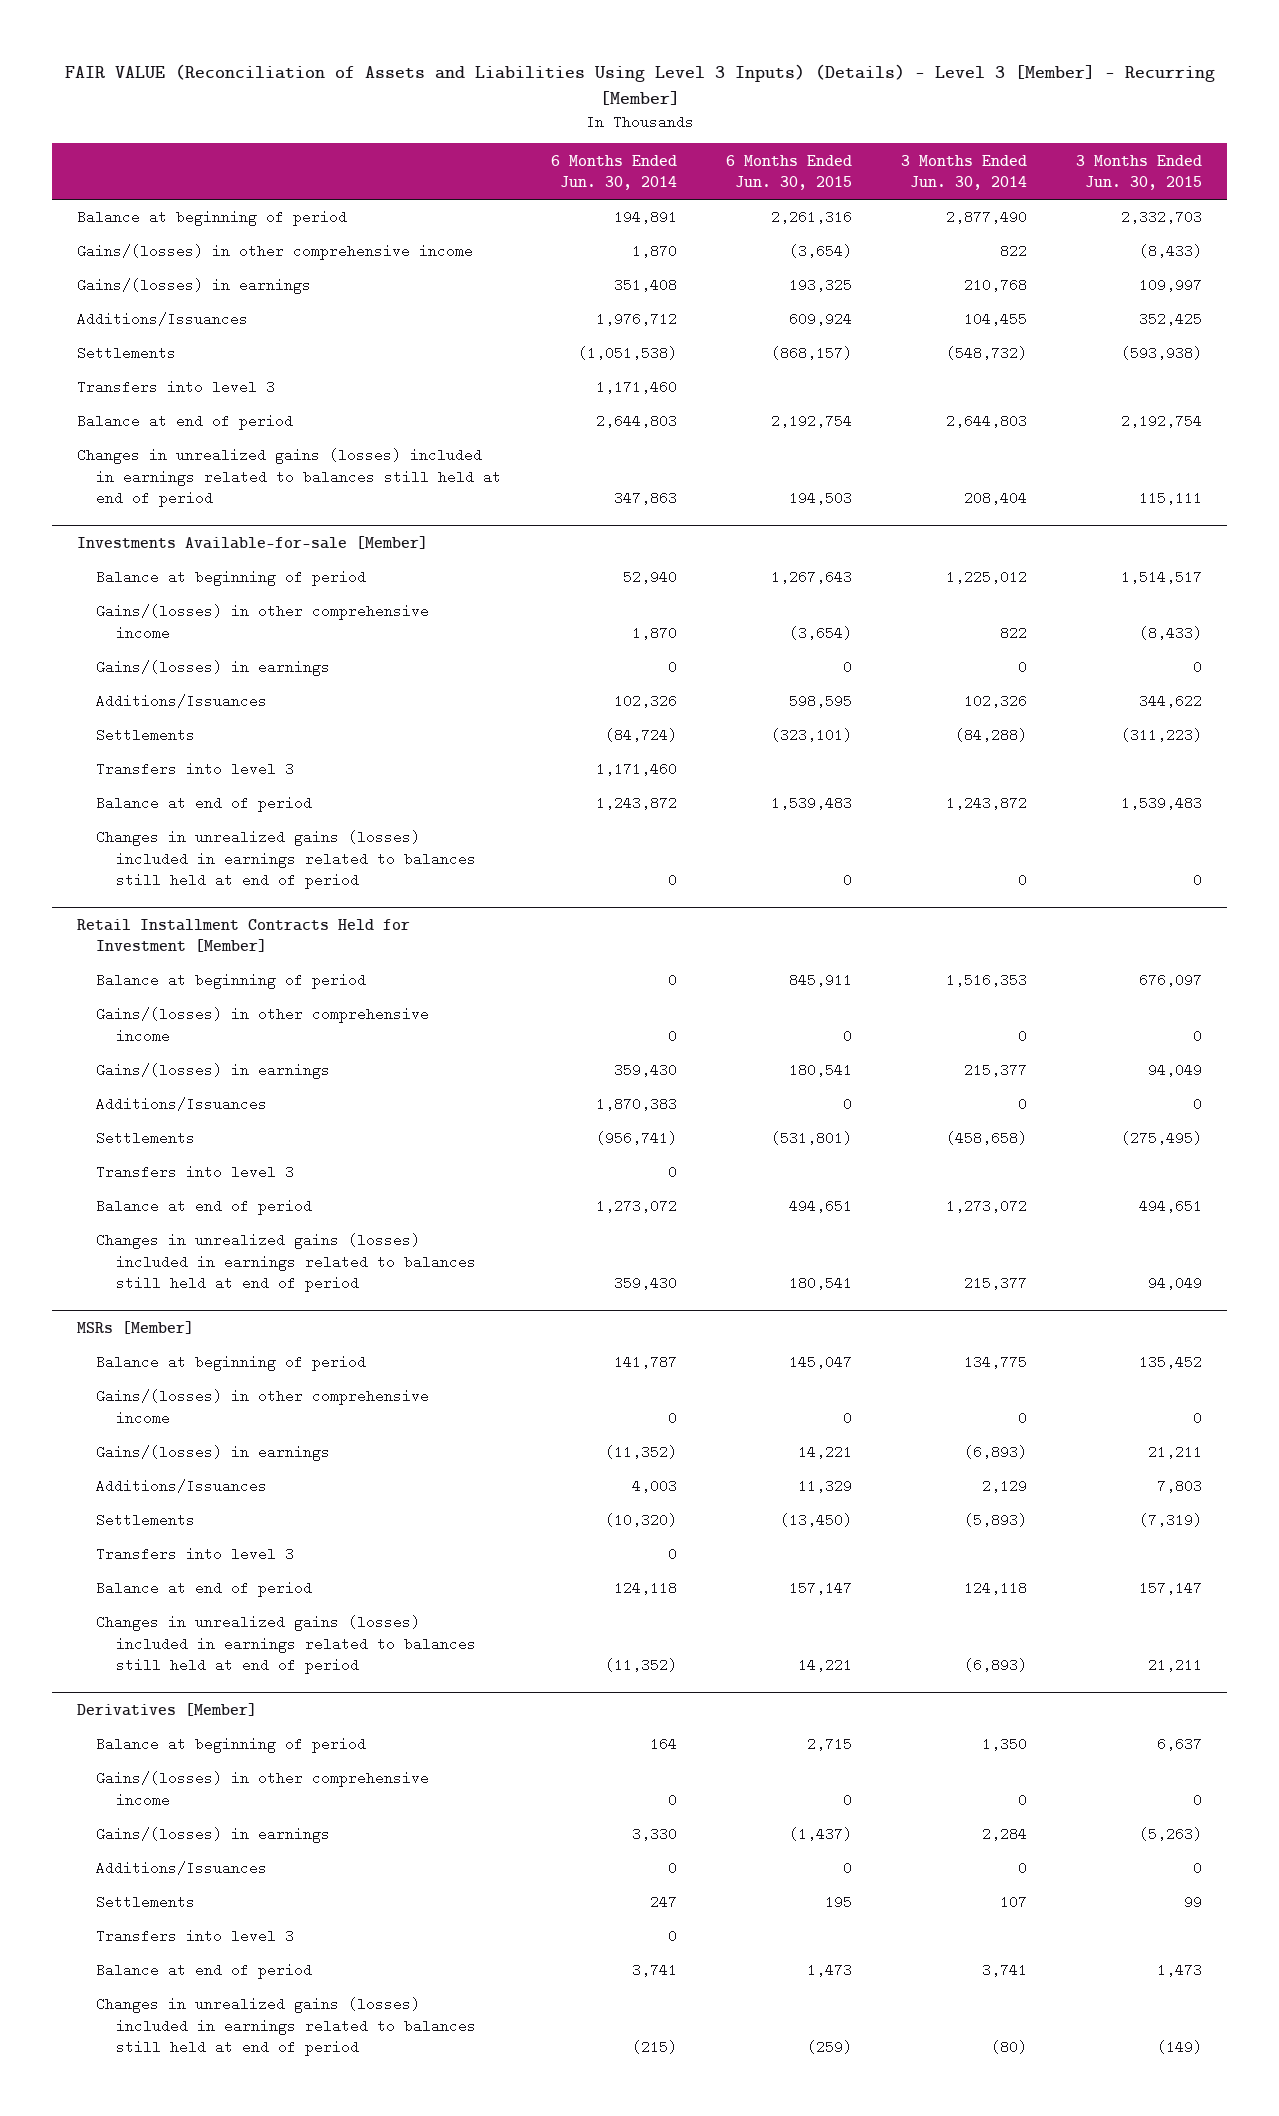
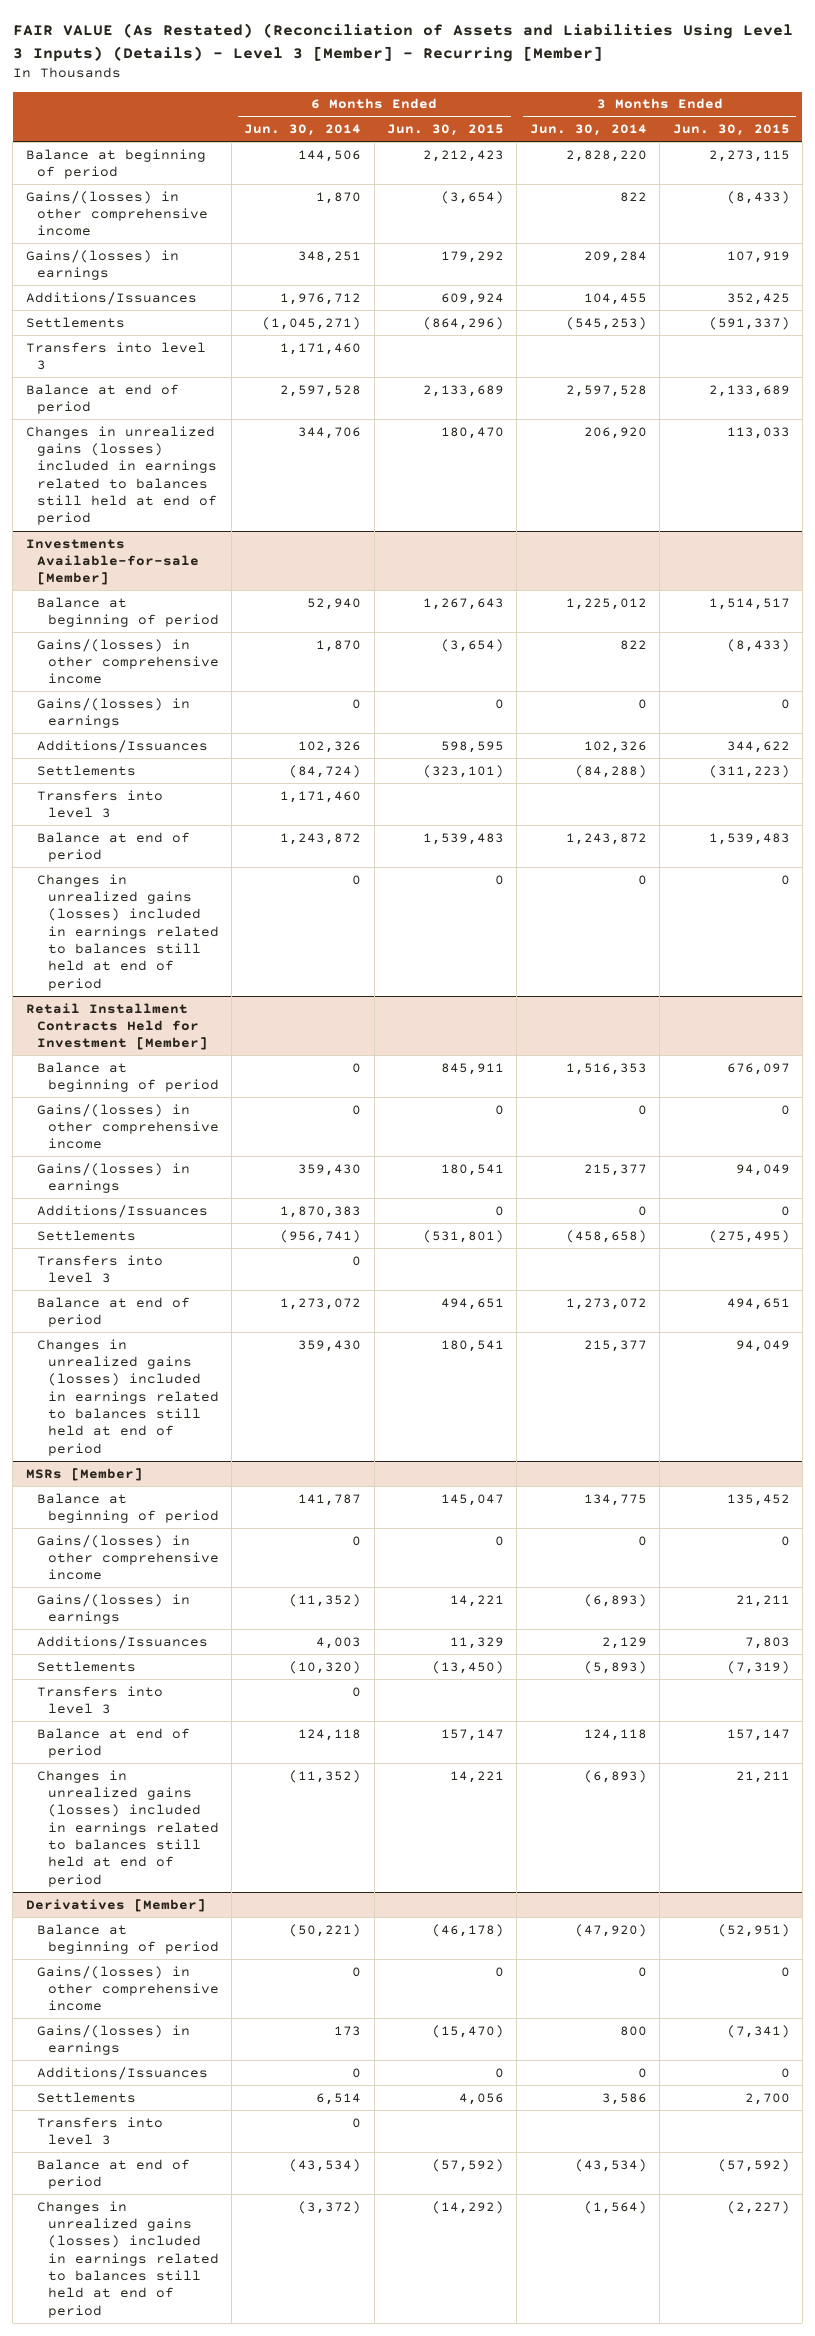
[64,64,1215,106] FAIR VALUE (Reconciliation of Assets and Liabilities Using Level 3 Inputs) (Details) - Level 3 [Member] - Recurring [Member] -> [12,23,793,62] FAIR VALUE (As Restated) (Reconciliation of Assets and Liabilities Using Level 3 Inputs) (Details) - Level 3 [Member] - Recurring [Member]
[613,210,677,225] 194,891 -> [298,149,362,162] 144,506
[770,210,852,225] 2,261,316 -> [423,149,505,162] 2,212,423
[946,210,1028,225] 2,877,490 -> [565,149,647,162] 2,828,220
[1121,210,1203,225] 2,332,703 -> [708,149,790,162] 2,273,115
[613,278,677,293] 351,408 -> [298,250,362,263] 348,251
[788,278,852,293] 193,325 -> [441,250,505,263] 179,292
[964,278,1028,293] 210,768 -> [583,250,647,263] 209,284
[1139,278,1203,293] 109,997 -> [726,250,790,263] 107,919
[577,346,677,361] (1,051,538) -> [262,316,362,330] (1,045,271)
[770,346,852,361] (868,157) -> [423,316,505,330] (864,296)
[946,346,1028,361] (548,732) -> [565,316,647,330] (545,253)
[1121,346,1203,361] (593,938) -> [708,316,790,330] (591,337)
[595,414,677,429] 2,644,803 -> [280,384,362,397] 2,597,528
[770,414,852,429] 2,192,754 -> [423,384,505,397] 2,133,689
[946,414,1028,429] 2,644,803 -> [565,384,647,397] 2,597,528
[1121,414,1203,429] 2,192,754 -> [708,384,790,397] 2,133,689
[613,491,677,506] 347,863 -> [298,426,362,439] 344,706
[788,491,852,506] 194,503 -> [441,426,505,439] 180,470
[964,491,1028,506] 208,404 -> [583,426,647,439] 206,920
[1139,491,1203,506] 115,111 -> [726,426,790,439] 113,033
[649,1737,677,1752] 164 -> [289,1923,362,1937] (50,221)
[806,1737,852,1752] 2,715 -> [432,1923,505,1937] (46,178)
[982,1737,1028,1752] 1,350 -> [574,1923,647,1937] (47,920)
[1157,1737,1203,1752] 6,637 -> [717,1923,790,1937] (52,951)
[631,1827,677,1842] 3,330 -> [334,2025,362,2036] 173
[788,1827,852,1842] (1,437) -> [432,2024,505,2038] (15,470)
[982,1827,1028,1842] 2,284 -> [619,2025,647,2036] 800
[1139,1827,1203,1842] (5,263) -> [726,2024,790,2038] (7,341)
[649,1895,677,1910] 247 -> [316,2092,362,2105] 6,514
[824,1895,852,1910] 195 -> [459,2092,505,2105] 4,056
[1000,1895,1028,1910] 107 -> [601,2092,647,2105] 3,586
[1184,1895,1203,1910] 99 -> [744,2092,790,2105] 2,700
[631,1963,677,1978] 3,741 -> [289,2158,362,2172] (43,534)
[806,1963,852,1978] 1,473 -> [432,2158,505,2172] (57,592)
[982,1963,1028,1978] 3,741 -> [574,2158,647,2172] (43,534)
[1157,1963,1203,1978] 1,473 -> [717,2158,790,2172] (57,592)
[631,2040,677,2055] (215) -> [298,2200,362,2214] (3,372)
[806,2040,852,2055] (259) -> [432,2200,505,2214] (14,292)
[991,2040,1028,2055] (80) -> [583,2200,647,2214] (1,564)
[1157,2040,1203,2055] (149) -> [726,2200,790,2214] (2,227)

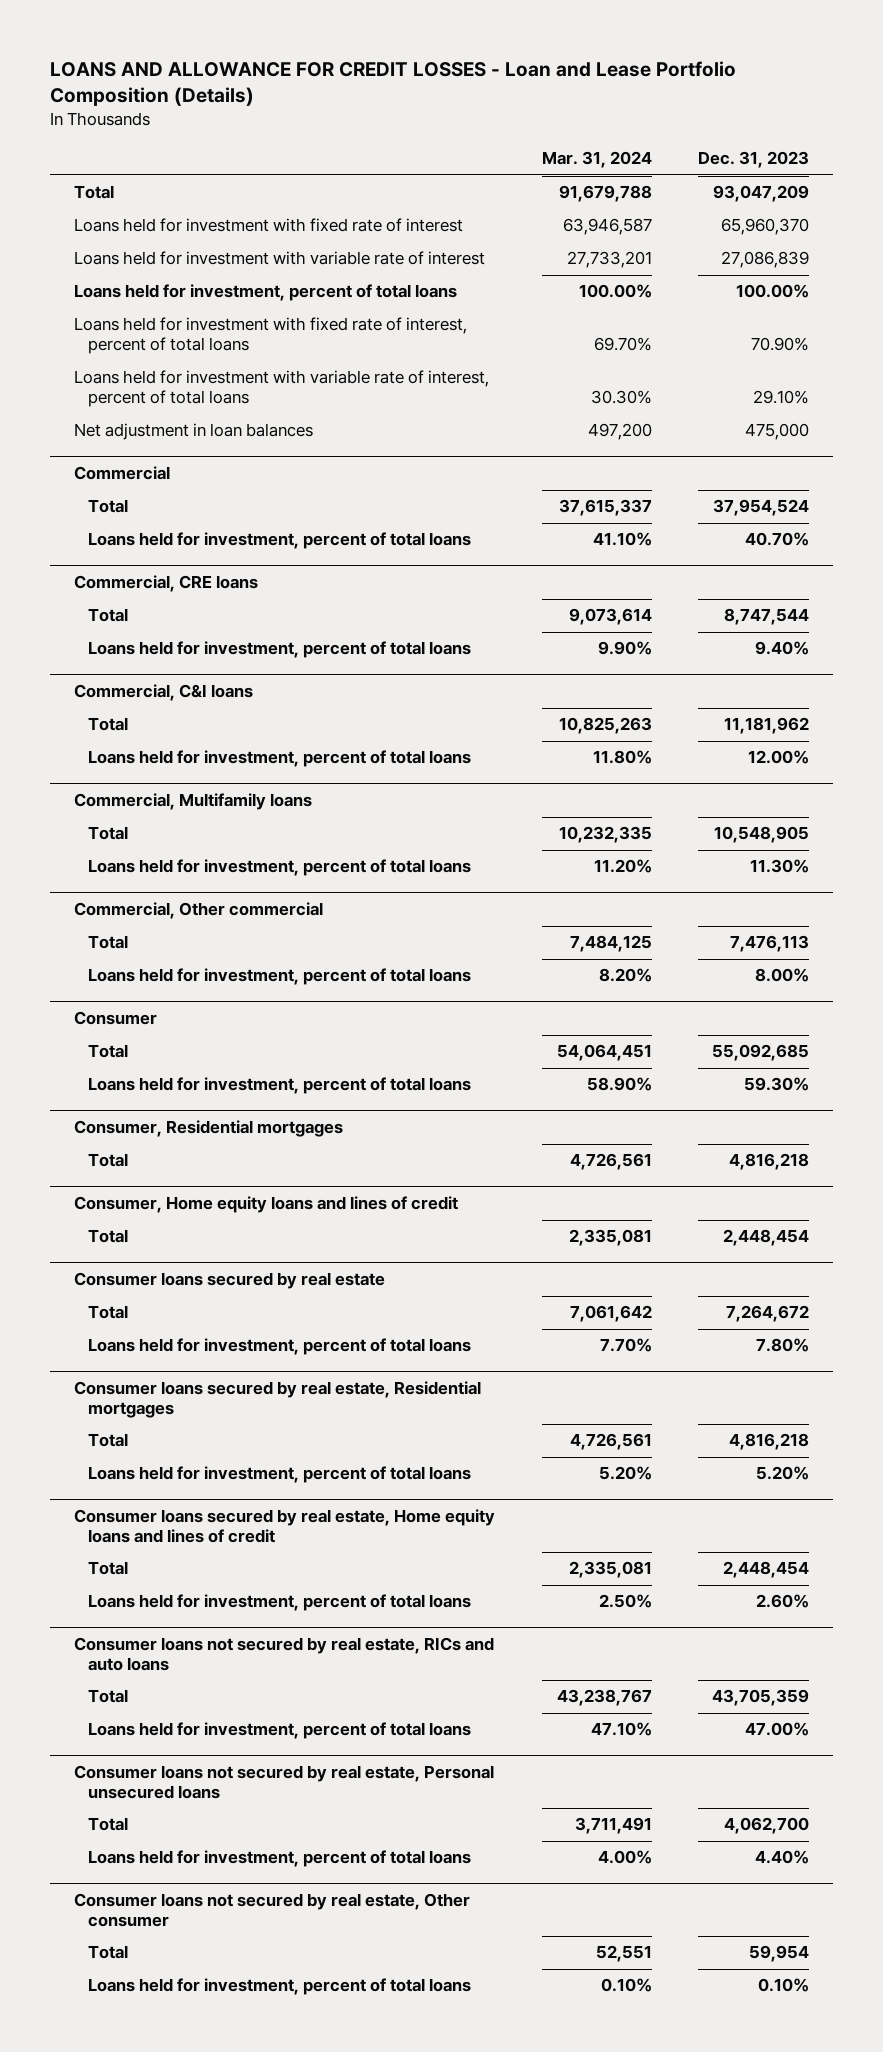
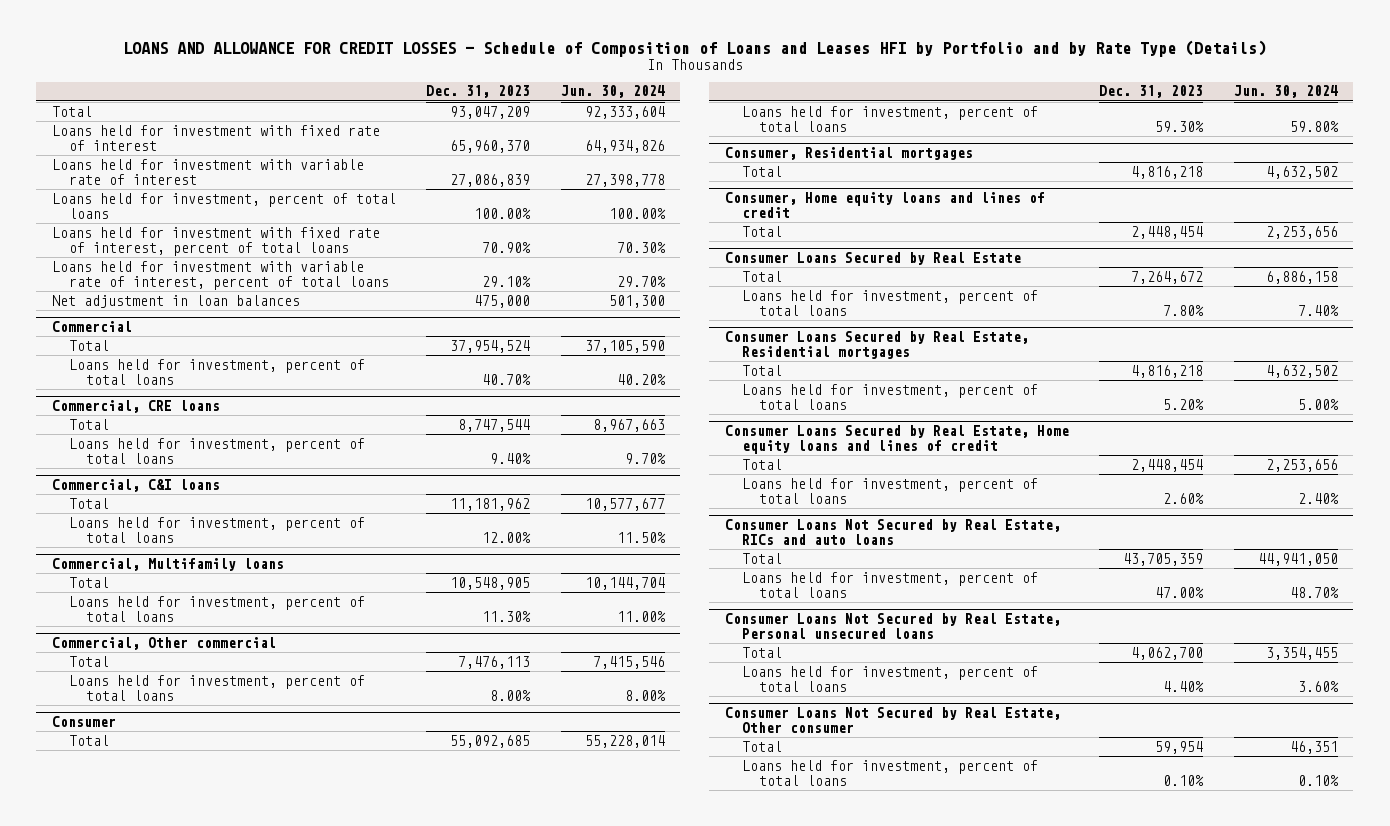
[50,61,737,107] LOANS AND ALLOWANCE FOR CREDIT LOSSES - Loan and Lease Portfolio Composition (Details) -> [122,40,1266,58] LOANS AND ALLOWANCE FOR CREDIT LOSSES - Schedule of Composition of Loans and Leases HFI by Portfolio and by Rate Type (Details)
[541,151,652,169] Mar. 31, 2024 -> none
none -> [561,85,666,99] Jun. 30, 2024
[73,1272,385,1290] Consumer loans secured by real estate -> [724,252,1021,266] Consumer Loans Secured by Real Estate
[73,1381,481,1418] Consumer loans secured by real estate, Residential mortgages -> [724,331,1029,360] Consumer Loans Secured by Real Estate, Residential mortgages
[73,1509,495,1543] Consumer loans secured by real estate, Home equity loans and lines of credit -> [724,425,1069,455] Consumer Loans Secured by Real Estate, Home equity loans and lines of credit
[73,1637,494,1671] Consumer loans not secured by real estate, RICs and auto loans -> [724,519,1061,546] Consumer Loans Not Secured by Real Estate, RICs and auto loans
[73,1765,494,1799] Consumer loans not secured by real estate, Personal unsecured loans -> [724,613,1061,640] Consumer Loans Not Secured by Real Estate, Personal unsecured loans
[73,1893,470,1927] Consumer loans not secured by real estate, Other consumer -> [724,707,1061,734] Consumer Loans Not Secured by Real Estate, Other consumer

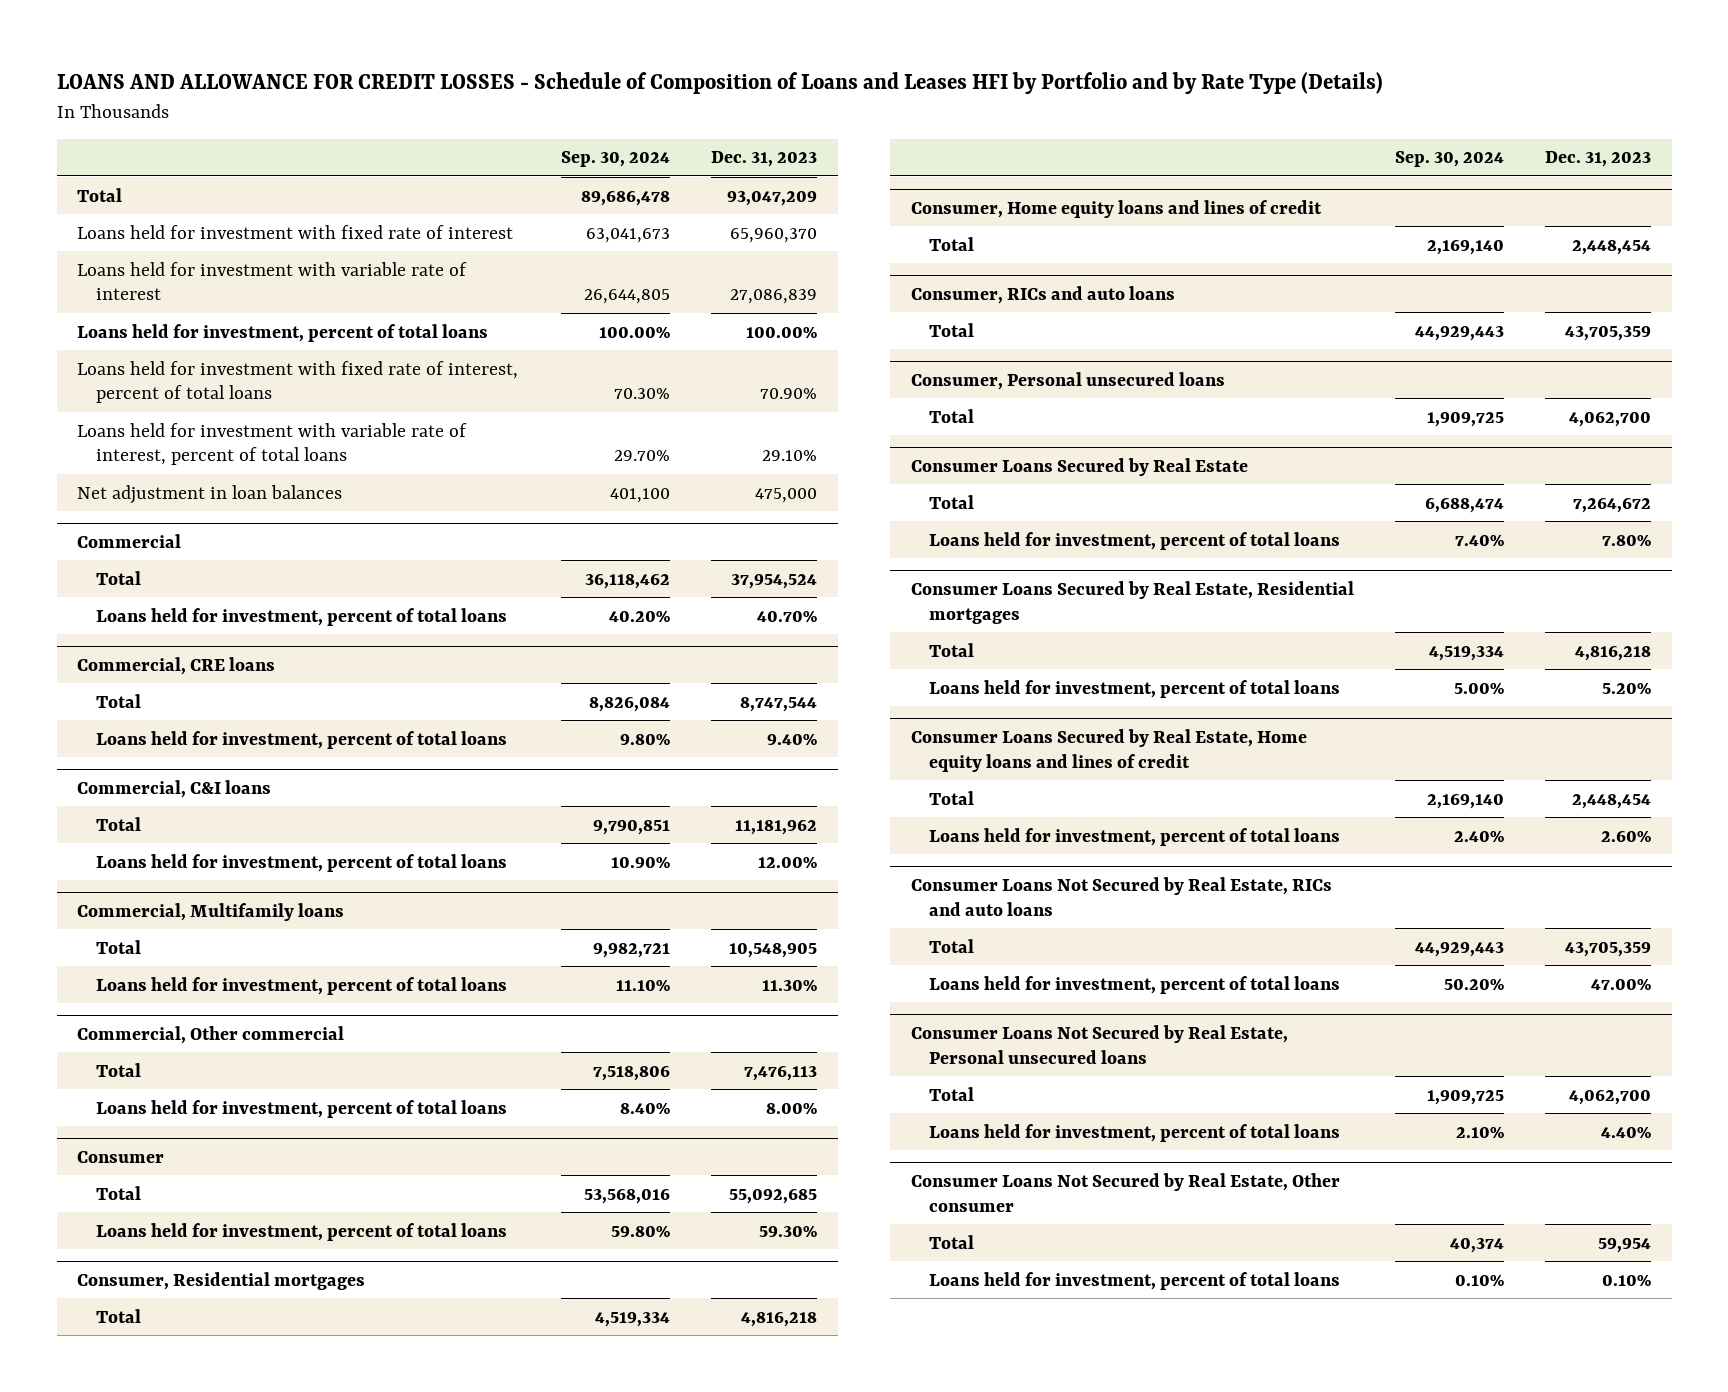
[561,85,666,99] Jun. 30, 2024 -> none
none -> [561,151,671,168] Sep. 30, 2024
none -> [911,285,1176,304] Consumer, RICs and auto loans
none -> [929,322,975,337] Total
none -> [911,371,1226,390] Consumer, Personal unsecured loans
none -> [929,408,975,423] Total

